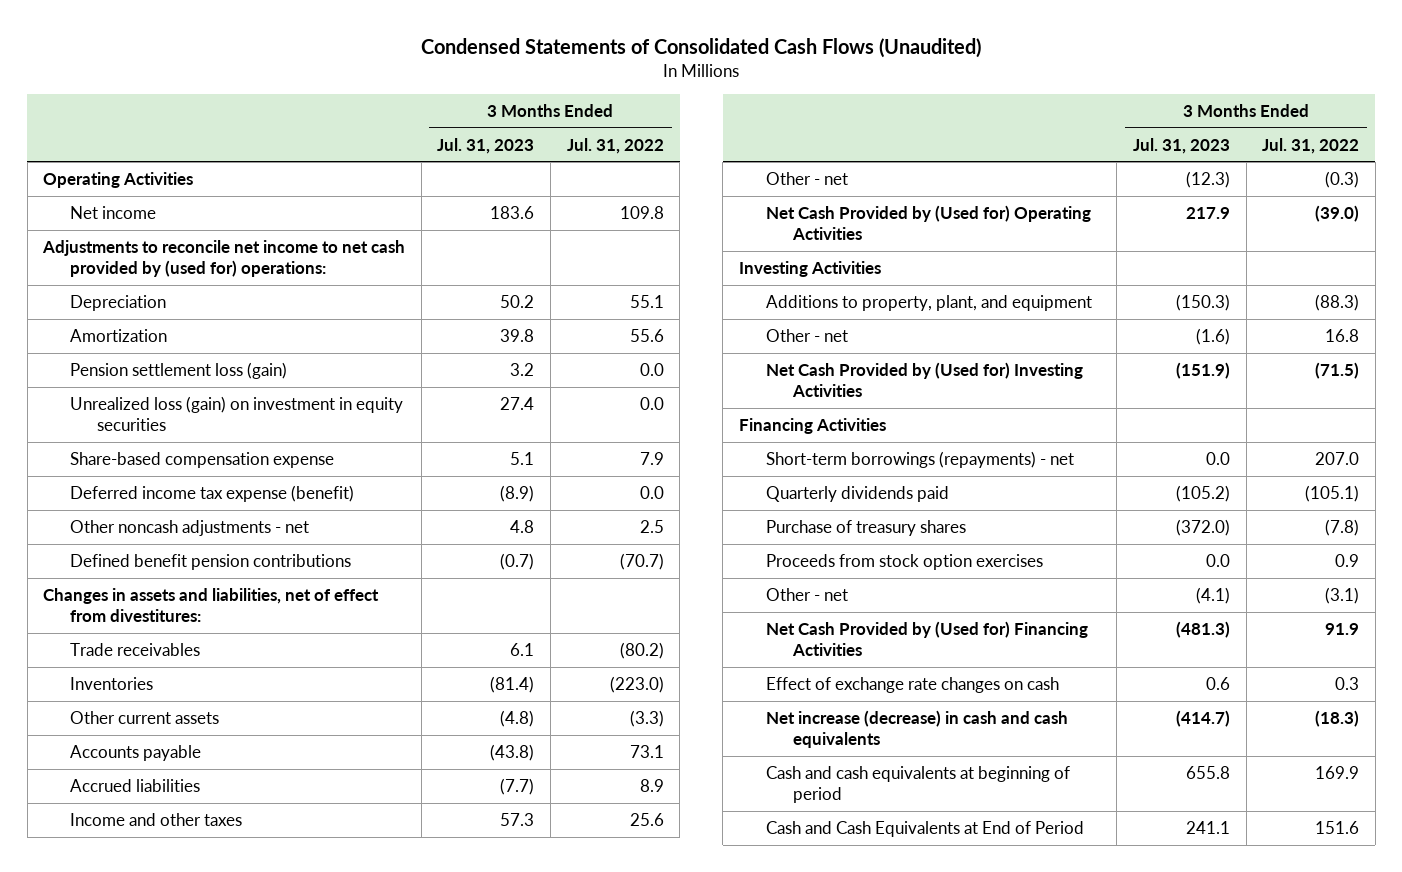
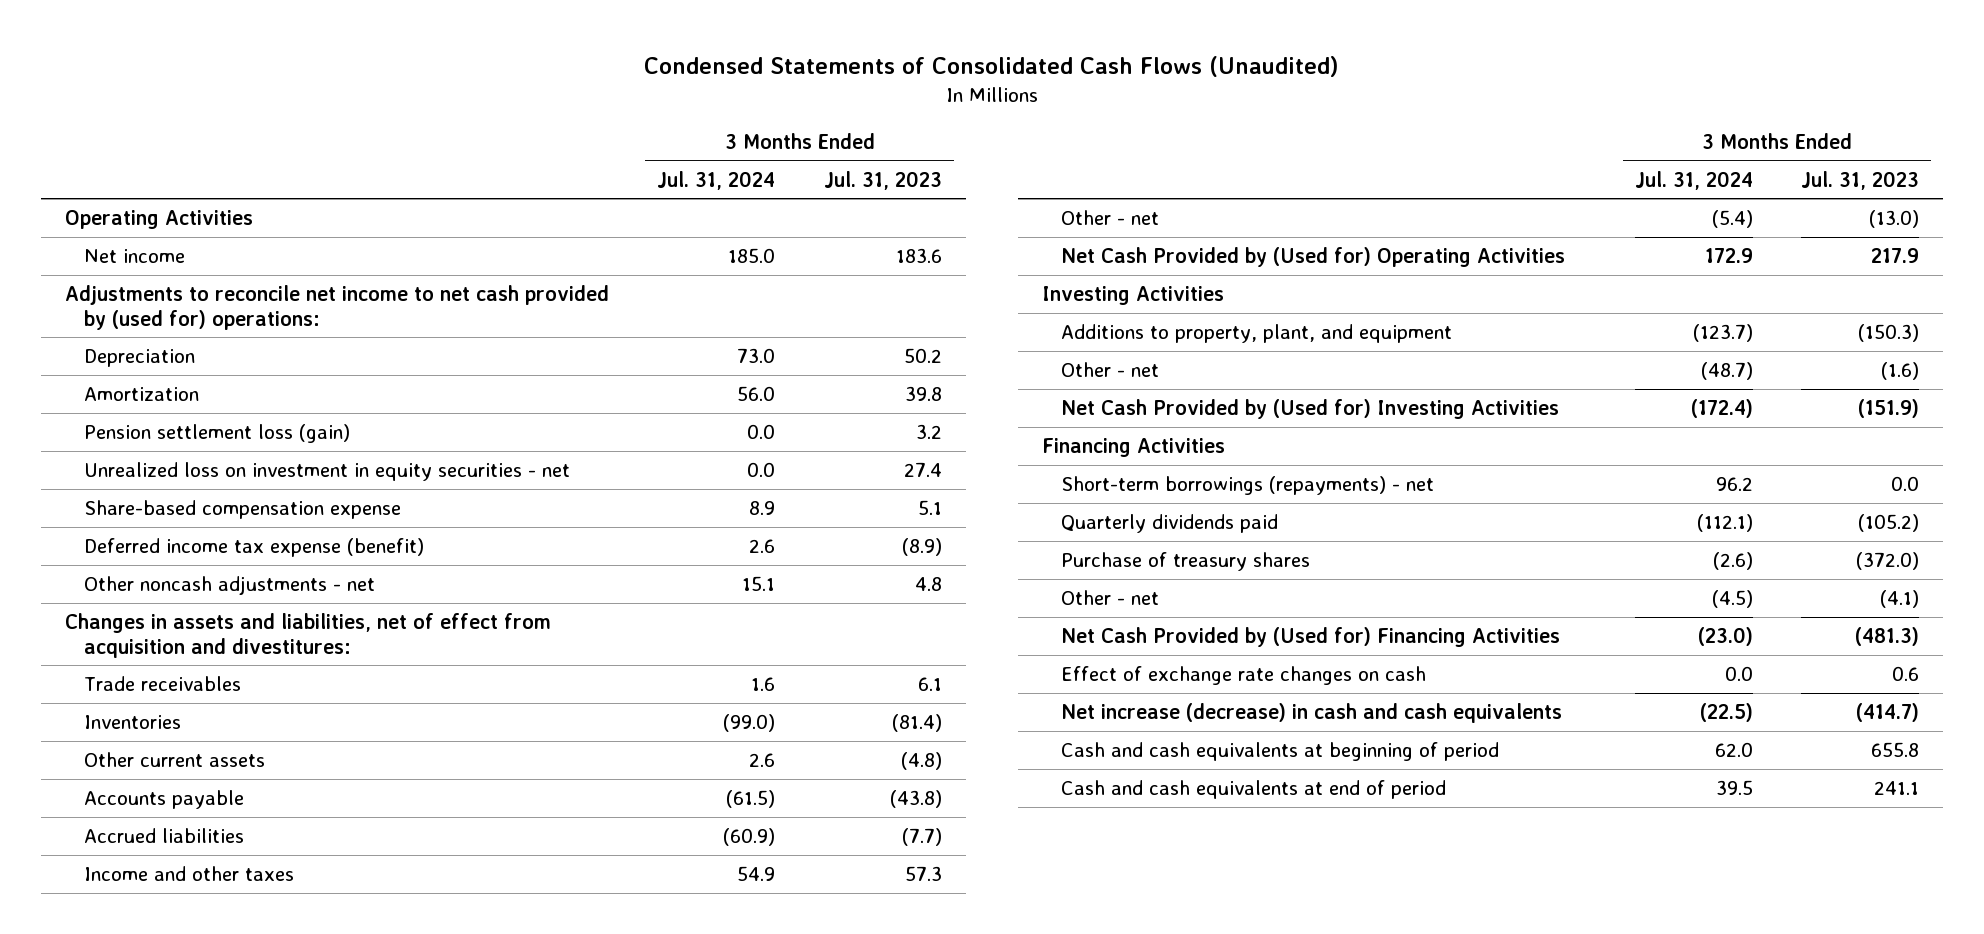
[566,137,664,154] Jul. 31, 2022 -> none
none -> [657,170,776,190] Jul. 31, 2024
[70,395,404,432] Unrealized loss (gain) on investment in equity securities -> [83,461,570,481] Unrealized loss on investment in equity securities - net
[70,553,352,570] Defined benefit pension contributions -> none
[43,587,380,623] Changes in assets and liabilities, net of effect from divestitures: -> [65,612,552,658] Changes in assets and liabilities, net of effect from acquisition and divestitures:
[1185,170,1230,188] (12.3) -> [1868,209,1919,228] (13.0)
[765,553,1043,570] Proceeds from stock option exercises -> none
[765,820,1084,837] Cash and Cash Equivalents at End of Period -> [1060,779,1446,799] Cash and cash equivalents at end of period

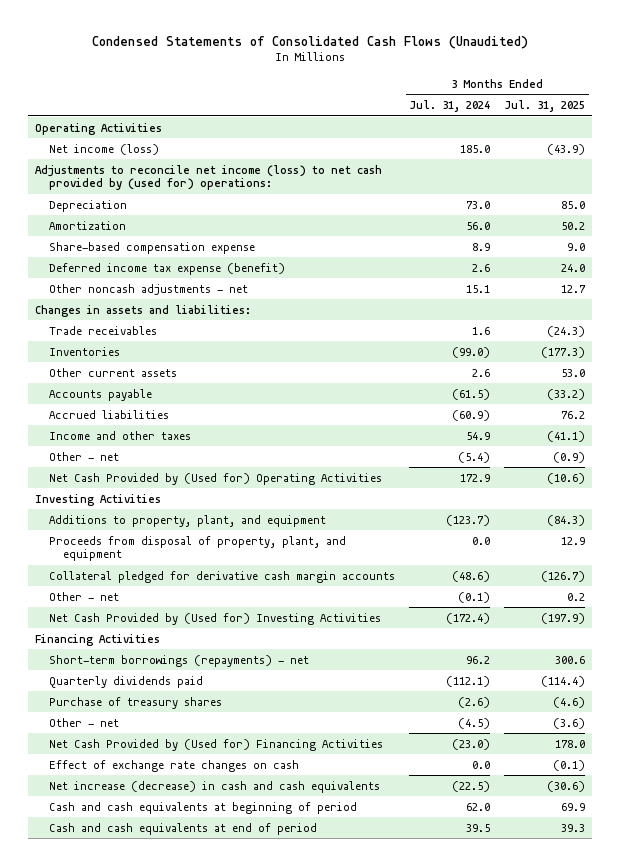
[823,170,942,190] Jul. 31, 2023 -> none
none -> [504,99,586,112] Jul. 31, 2025
[83,248,185,263] Net income -> [48,143,159,155] Net income (loss)
[65,284,610,330] Adjustments to reconcile net income to net cash provided by (used for) operations: -> [34,164,382,191] Adjustments to reconcile net income (loss) to net cash provided by (used for) operations:
[83,423,350,443] Pension settlement loss (gain) -> none
[83,461,570,481] Unrealized loss on investment in equity securities - net -> none
[65,612,552,658] Changes in assets and liabilities, net of effect from acquisition and divestitures: -> [34,304,251,317] Changes in assets and liabilities:
none -> [48,535,346,562] Proceeds from disposal of property, plant, and equipment
none -> [48,570,395,583] Collateral pledged for derivative cash margin accounts
[1700,361,1753,380] (48.7) -> [458,591,491,603] (0.1)

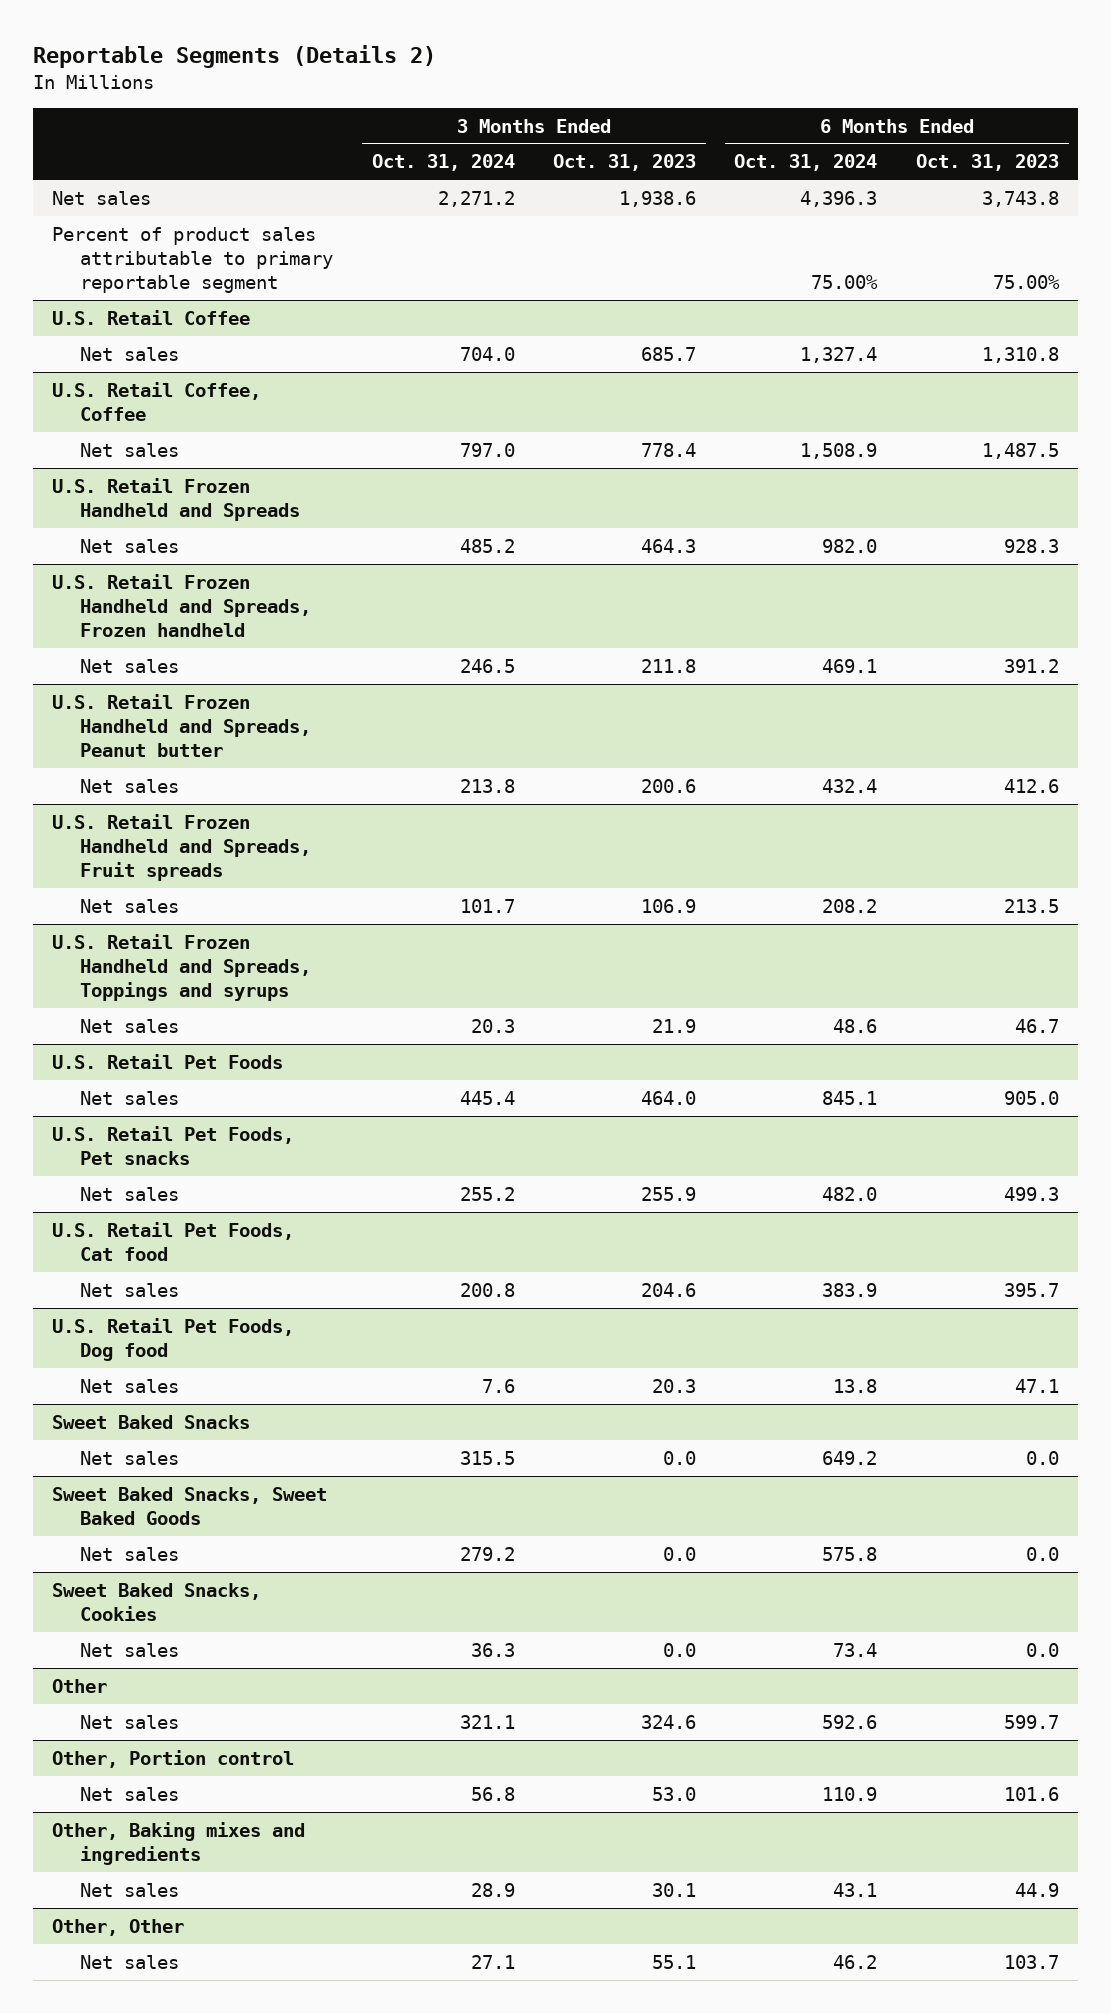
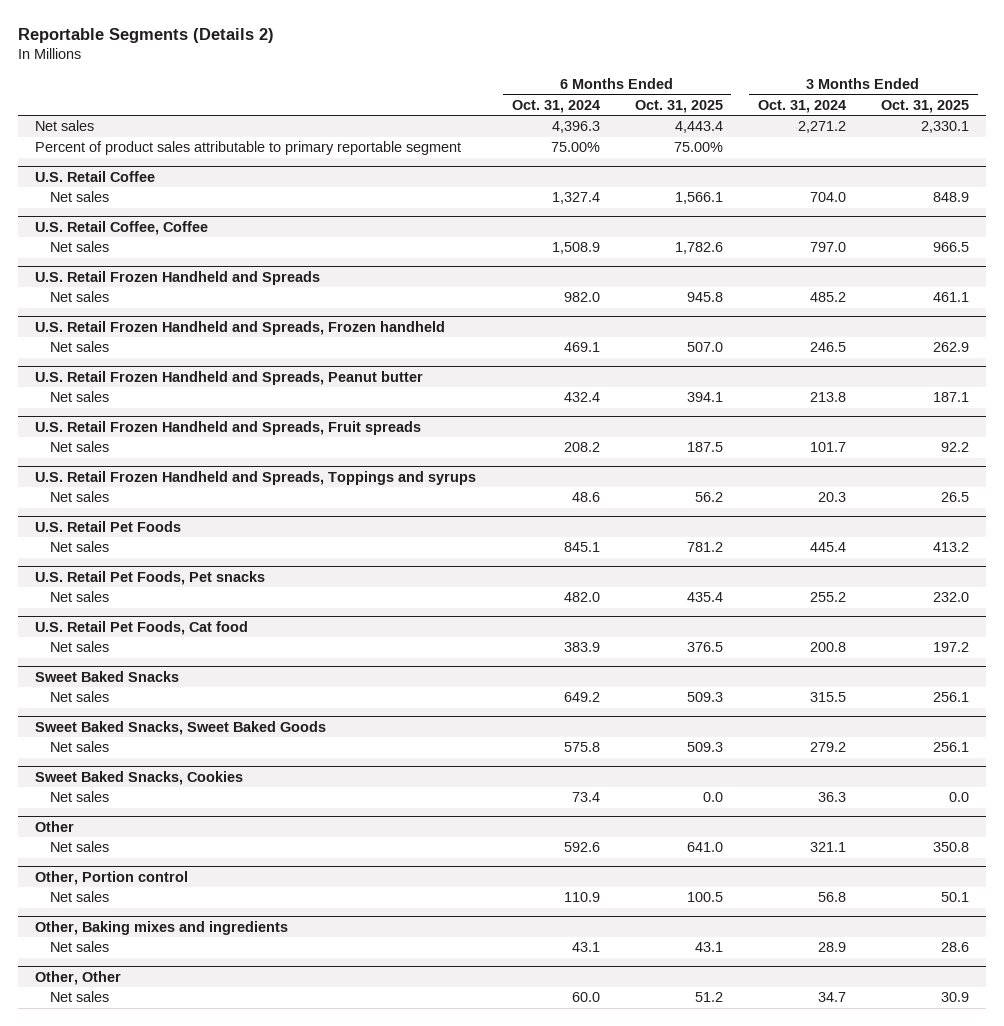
[553,154,697,172] Oct. 31, 2023 -> none
[915,154,1059,172] Oct. 31, 2023 -> none
none -> [634,99,723,113] Oct. 31, 2025
none -> [880,99,969,113] Oct. 31, 2025
[51,1317,294,1361] U.S. Retail Pet Foods, Dog food -> none
[80,1378,180,1393] Net sales -> none
[470,1954,515,1969] 27.1 -> [817,992,846,1003] 34.7
[833,1954,878,1969] 46.2 -> [571,992,600,1003] 60.0

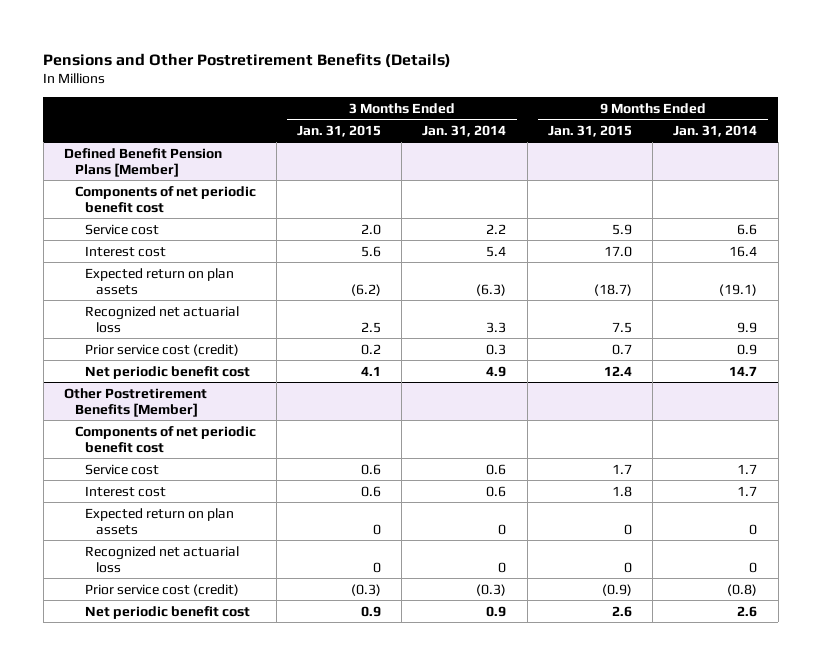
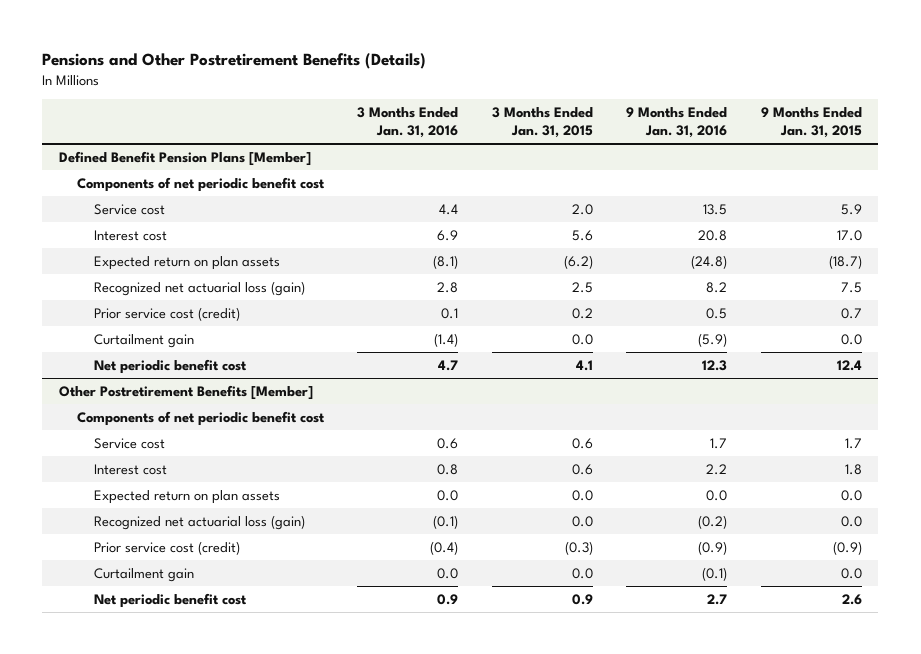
[422,124,507,137] Jan. 31, 2014 -> none
[673,124,758,137] Jan. 31, 2014 -> none
none -> [357,107,459,139] 3 Months Ended Jan. 31, 2016
none -> [626,107,728,139] 9 Months Ended Jan. 31, 2016
[85,305,240,333] Recognized net actuarial loss -> [94,280,306,296] Recognized net actuarial loss (gain)
none -> [94,333,195,348] Curtailment gain
[373,523,382,535] 0 -> [571,489,593,501] 0.0
[623,523,632,535] 0 -> [840,489,862,501] 0.0
[85,545,240,573] Recognized net actuarial loss -> [94,514,306,530] Recognized net actuarial loss (gain)
[373,561,382,573] 0 -> [571,515,593,527] 0.0
[623,561,632,573] 0 -> [840,515,862,527] 0.0
none -> [94,567,195,582] Curtailment gain

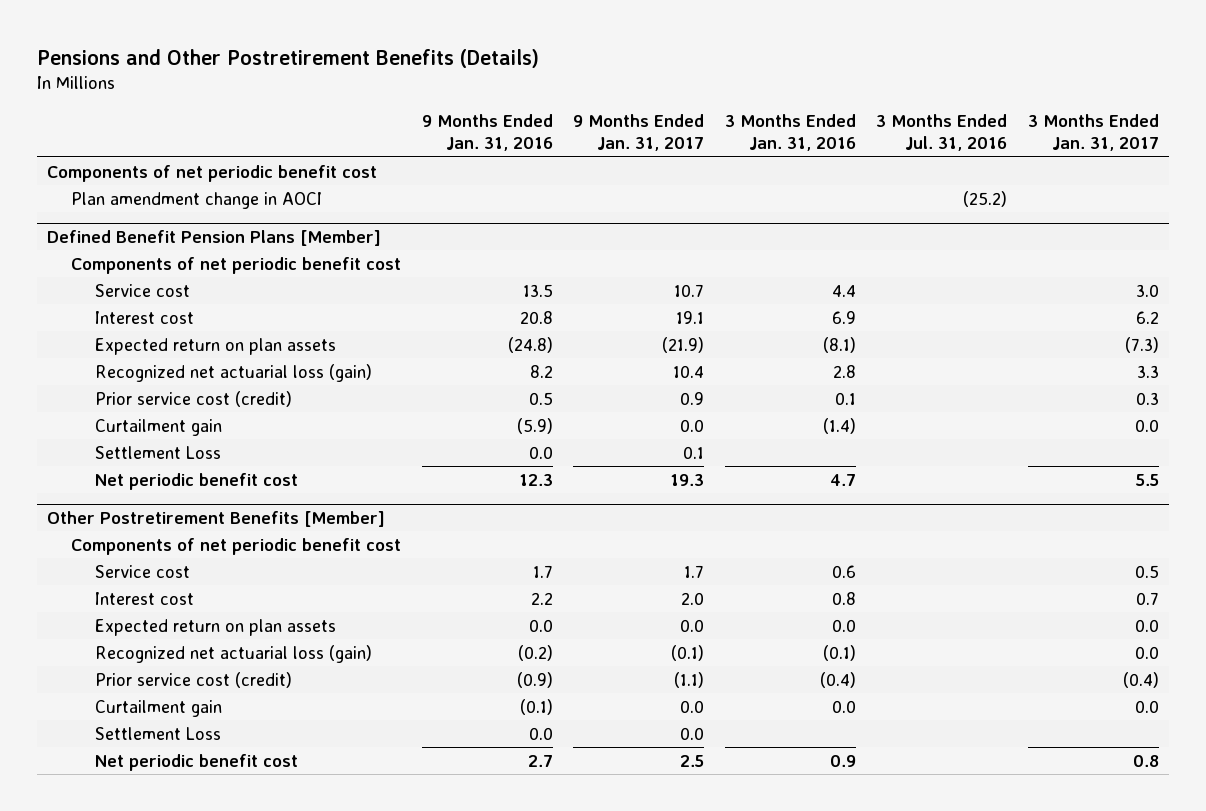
[491,107,593,139] 3 Months Ended Jan. 31, 2015 -> none
[760,107,862,139] 9 Months Ended Jan. 31, 2015 -> none
none -> [573,113,705,152] 9 Months Ended Jan. 31, 2017
none -> [876,113,1008,152] 3 Months Ended Jul. 31, 2016
none -> [1028,113,1160,152] 3 Months Ended Jan. 31, 2017
none -> [46,164,377,182] Components of net periodic benefit cost
none -> [71,191,323,209] Plan amendment change in AOCI
none -> [95,445,222,459] Settlement Loss
none -> [95,726,222,740] Settlement Loss

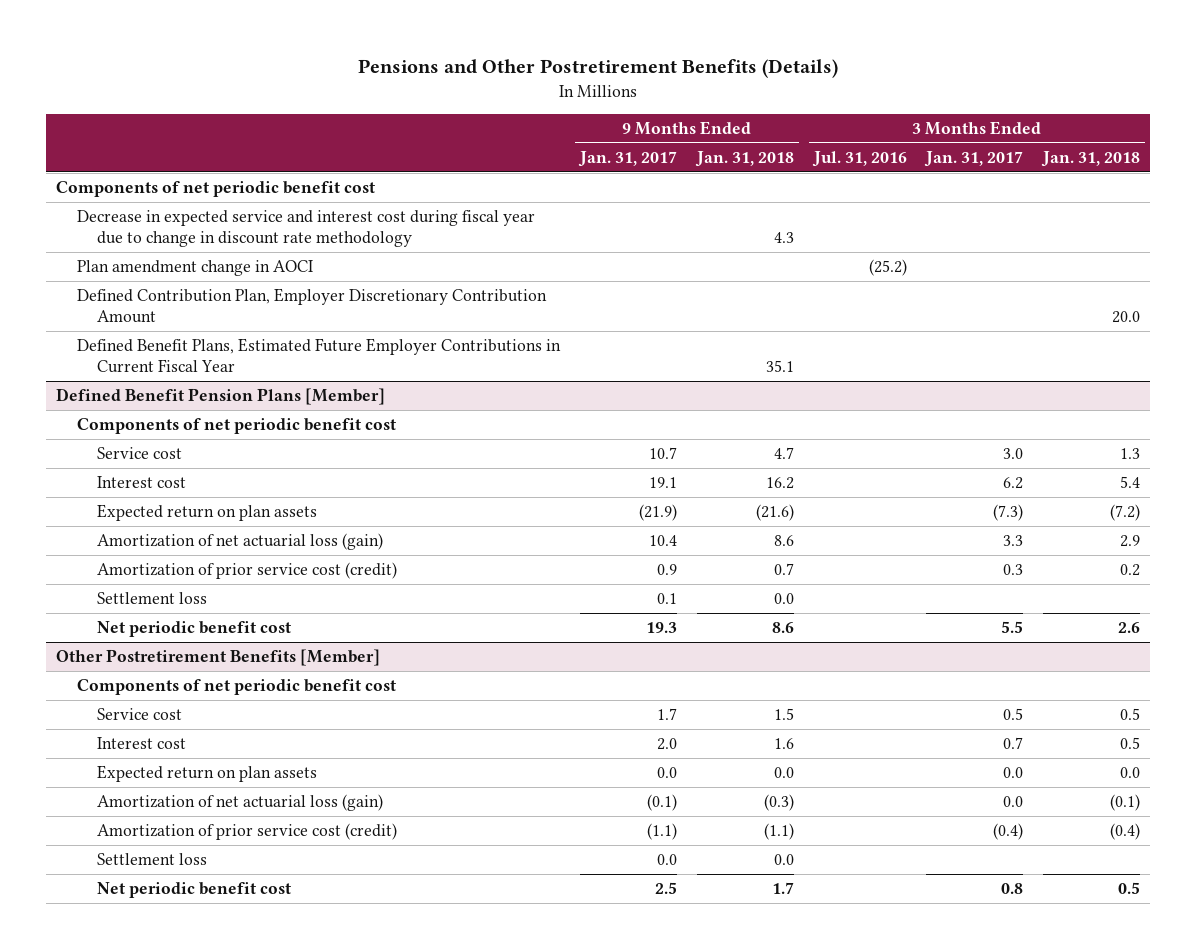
[421,113,553,152] 9 Months Ended Jan. 31, 2016 -> none
[724,113,856,152] 3 Months Ended Jan. 31, 2016 -> none
none -> [694,150,794,167] Jan. 31, 2018
none -> [1041,150,1141,167] Jan. 31, 2018
none -> [76,210,535,248] Decrease in expected service and interest cost during fiscal year due to change in discount rate methodology
none -> [76,288,547,324] Defined Contribution Plan, Employer Discretionary Contribution Amount
none -> [76,338,561,374] Defined Benefit Plans, Estimated Future Employer Contributions in Current Fiscal Year
[95,418,223,436] Curtailment gain -> none
[95,363,373,382] Recognized net actuarial loss (gain) -> [97,533,384,551] Amortization of net actuarial loss (gain)
[95,390,293,407] Prior service cost (credit) -> [97,562,398,580] Amortization of prior service cost (credit)
[95,445,222,459] Settlement Loss -> [97,592,208,605] Settlement loss
[95,699,223,717] Curtailment gain -> none
[95,644,373,663] Recognized net actuarial loss (gain) -> [97,794,384,812] Amortization of net actuarial loss (gain)
[95,671,293,688] Prior service cost (credit) -> [97,823,398,841] Amortization of prior service cost (credit)
[95,726,222,740] Settlement Loss -> [97,853,208,866] Settlement loss

